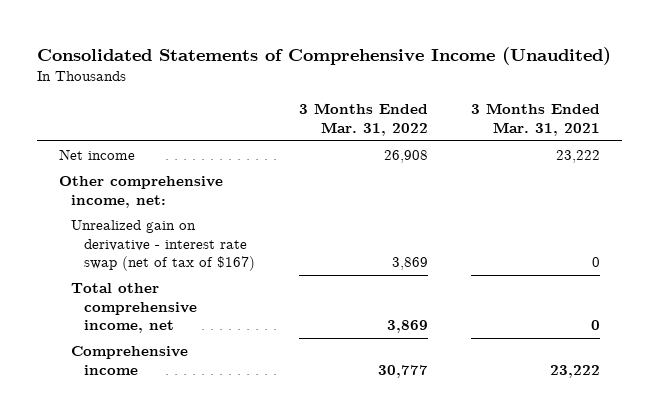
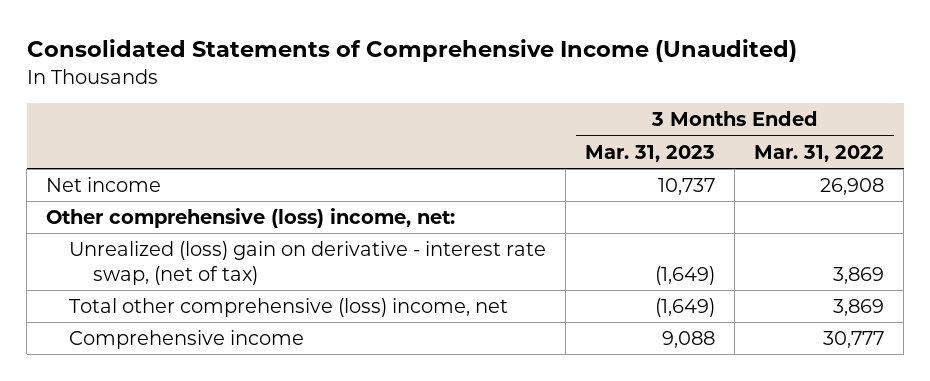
[471,103,601,137] 3 Months Ended Mar. 31, 2021 -> none
none -> [585,144,716,162] Mar. 31, 2023
[58,176,223,208] Other comprehensive income, net: -> [46,208,456,229] Other comprehensive (loss) income, net:
[71,220,255,272] Unrealized gain on derivative - interest rate swap (net of tax of $167) -> [69,241,547,285] Unrealized (loss) gain on derivative - interest rate swap, (net of tax)
[71,283,197,334] Total other comprehensive income, net -> [69,298,509,318] Total other comprehensive (loss) income, net

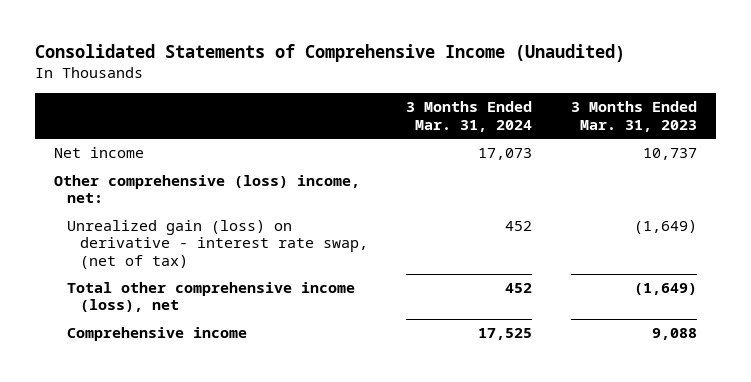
[754,144,885,162] Mar. 31, 2022 -> none
none -> [406,101,533,132] 3 Months Ended Mar. 31, 2024
[69,241,547,285] Unrealized (loss) gain on derivative - interest rate swap, (net of tax) -> [67,220,368,269] Unrealized gain (loss) on derivative - interest rate swap, (net of tax)
[69,298,509,318] Total other comprehensive (loss) income, net -> [67,282,356,313] Total other comprehensive income (loss), net

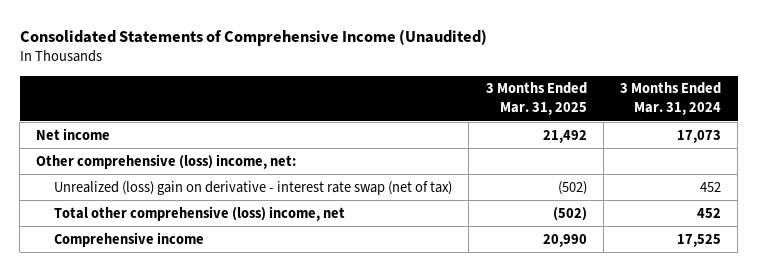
[570,101,697,132] 3 Months Ended Mar. 31, 2023 -> none
none -> [485,82,587,116] 3 Months Ended Mar. 31, 2025
[67,220,368,269] Unrealized gain (loss) on derivative - interest rate swap, (net of tax) -> [54,180,453,195] Unrealized (loss) gain on derivative - interest rate swap (net of tax)
[67,282,356,313] Total other comprehensive income (loss), net -> [54,205,346,221] Total other comprehensive (loss) income, net

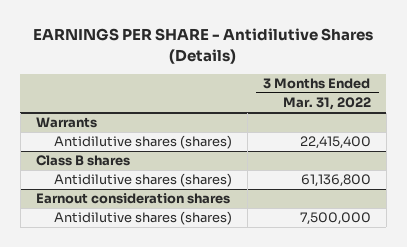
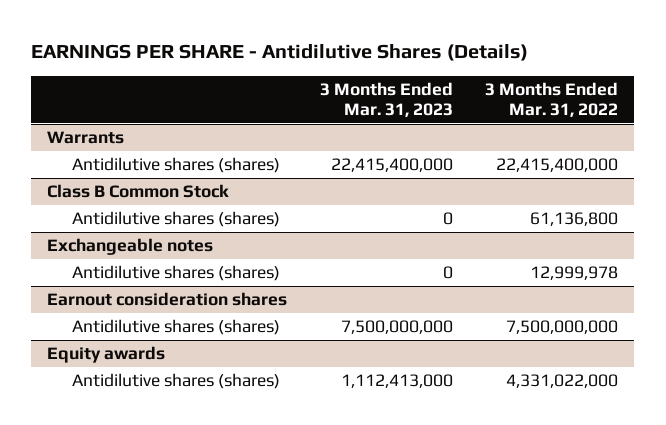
none -> [319,81,453,118] 3 Months Ended Mar. 31, 2023
[299,136,371,150] 22,415,400 -> [496,158,619,173] 22,415,400,000
[36,155,131,167] Class B shares -> [47,184,230,199] Class B Common Stock
none -> [47,238,214,256] Exchangeable notes
none -> [71,265,280,282] Antidilutive shares (shares)
[299,212,371,226] 7,500,000 -> [506,320,619,335] 7,500,000,000
none -> [47,346,166,364] Equity awards
none -> [71,373,280,390] Antidilutive shares (shares)

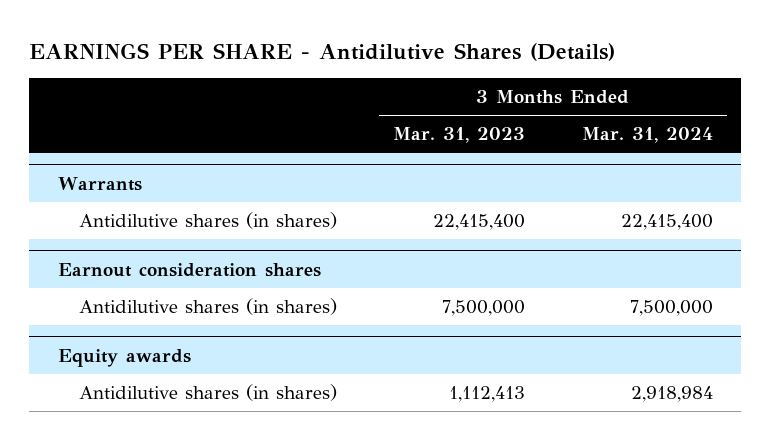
[485,81,619,118] 3 Months Ended Mar. 31, 2022 -> none
none -> [581,127,713,144] Mar. 31, 2024
[47,184,230,199] Class B Common Stock -> none
[71,211,280,228] Antidilutive shares (shares) -> none
[47,238,214,256] Exchangeable notes -> none
[71,265,280,282] Antidilutive shares (shares) -> none
[71,157,280,174] Antidilutive shares (shares) -> [78,212,337,230] Antidilutive shares (in shares)
[330,158,453,173] 22,415,400,000 -> [433,214,526,231] 22,415,400
[71,319,280,336] Antidilutive shares (shares) -> [78,298,337,316] Antidilutive shares (in shares)
[340,320,453,335] 7,500,000,000 -> [442,300,526,317] 7,500,000
[71,373,280,390] Antidilutive shares (shares) -> [78,384,337,402] Antidilutive shares (in shares)
[340,374,453,389] 1,112,413,000 -> [449,386,526,403] 1,112,413

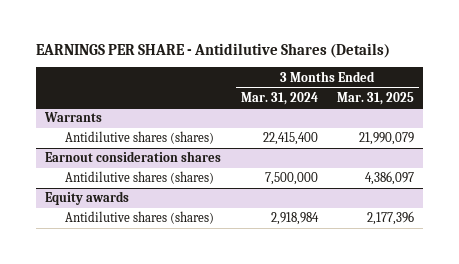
[393,127,526,144] Mar. 31, 2023 -> none
none -> [336,91,414,105] Mar. 31, 2025
[78,212,337,230] Antidilutive shares (in shares) -> [64,131,214,145] Antidilutive shares (shares)
[78,298,337,316] Antidilutive shares (in shares) -> [64,171,214,185] Antidilutive shares (shares)
[78,384,337,402] Antidilutive shares (in shares) -> [64,211,214,225] Antidilutive shares (shares)

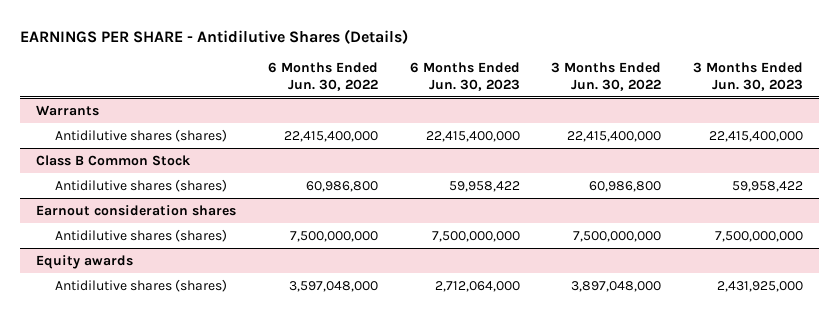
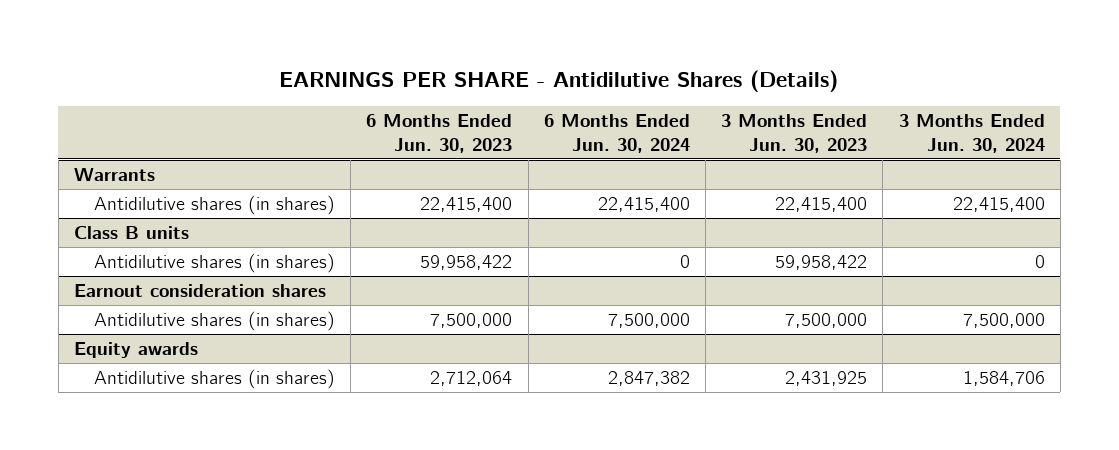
[267,62,378,91] 6 Months Ended Jun. 30, 2022 -> none
[551,62,662,91] 3 Months Ended Jun. 30, 2022 -> none
none -> [543,114,690,153] 6 Months Ended Jun. 30, 2024
none -> [898,114,1045,153] 3 Months Ended Jun. 30, 2024
[54,128,227,142] Antidilutive shares (shares) -> [93,195,335,216] Antidilutive shares (in shares)
[425,130,520,142] 22,415,400,000 -> [420,197,513,213] 22,415,400
[708,130,803,142] 22,415,400,000 -> [775,197,868,213] 22,415,400
[36,154,192,166] Class B Common Stock -> [74,226,190,240] Class B units
[54,178,227,192] Antidilutive shares (shares) -> [93,253,335,274] Antidilutive shares (in shares)
[54,228,227,242] Antidilutive shares (shares) -> [93,311,335,332] Antidilutive shares (in shares)
[431,230,520,242] 7,500,000,000 -> [430,313,513,329] 7,500,000
[714,230,803,242] 7,500,000,000 -> [785,313,868,329] 7,500,000
[54,278,227,292] Antidilutive shares (shares) -> [93,369,335,390] Antidilutive shares (in shares)
[434,280,520,292] 2,712,064,000 -> [430,371,513,387] 2,712,064
[716,280,803,292] 2,431,925,000 -> [785,371,868,387] 2,431,925

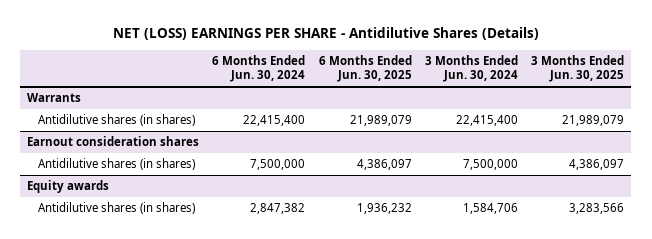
[279,70,839,93] EARNINGS PER SHARE - Antidilutive Shares (Details) -> [112,27,539,41] NET (LOSS) EARNINGS PER SHARE - Antidilutive Shares (Details)
[366,114,513,153] 6 Months Ended Jun. 30, 2023 -> none
[721,114,868,153] 3 Months Ended Jun. 30, 2023 -> none
none -> [318,55,412,83] 6 Months Ended Jun. 30, 2025
none -> [531,55,625,83] 3 Months Ended Jun. 30, 2025
[74,226,190,240] Class B units -> none
[93,253,335,274] Antidilutive shares (in shares) -> none

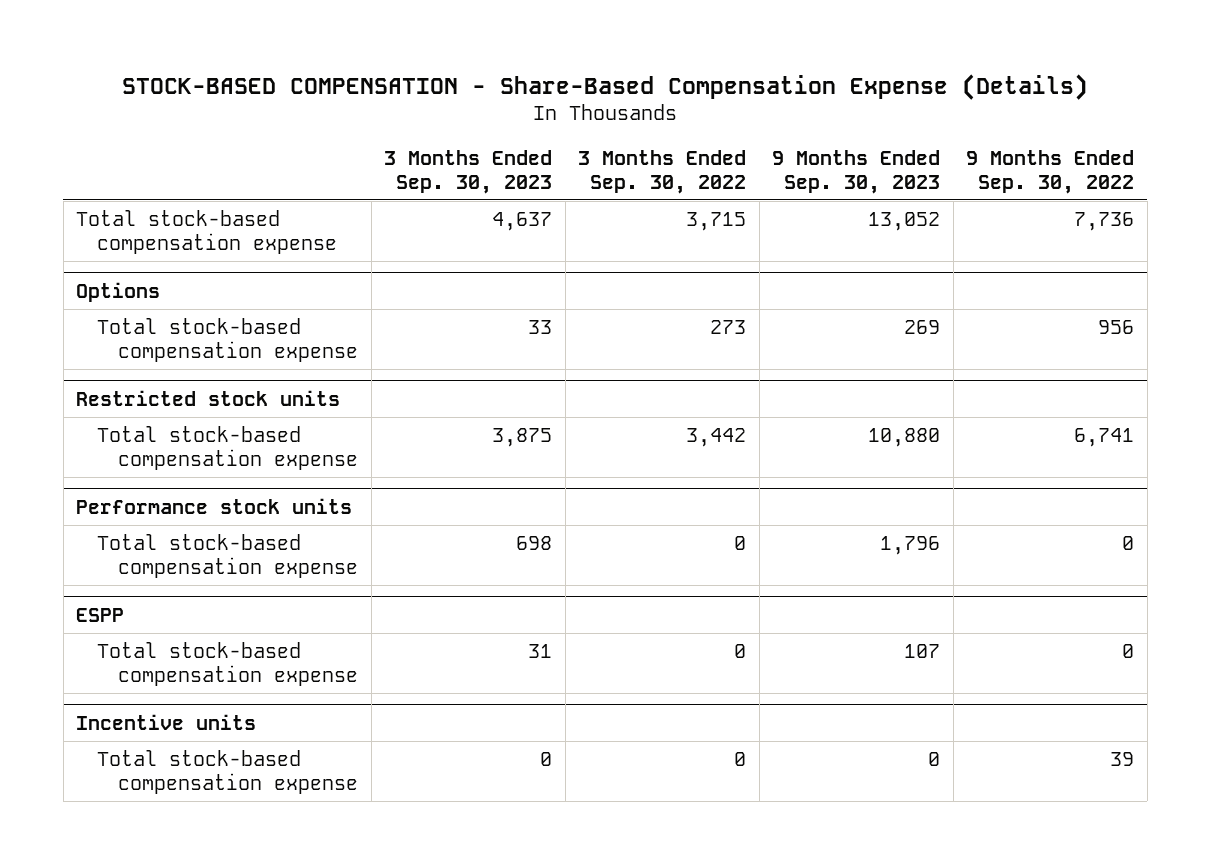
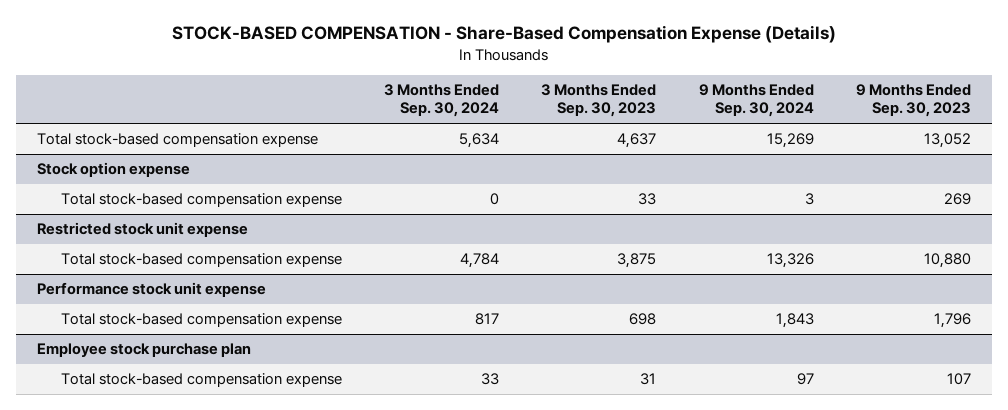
[578,149,747,194] 3 Months Ended Sep. 30, 2022 -> none
[966,149,1135,194] 9 Months Ended Sep. 30, 2022 -> none
none -> [384,84,500,118] 3 Months Ended Sep. 30, 2024
none -> [698,84,814,118] 9 Months Ended Sep. 30, 2024
[75,281,160,302] Options -> [36,162,190,178] Stock option expense
[75,389,340,406] Restricted stock units -> [36,222,248,238] Restricted stock unit expense
[75,497,352,514] Performance stock units -> [36,282,266,298] Performance stock unit expense
[75,607,124,622] ESPP -> [36,343,251,358] Employee stock purchase plan
[75,713,256,730] Incentive units -> none
[97,749,359,794] Total stock-based compensation expense -> none

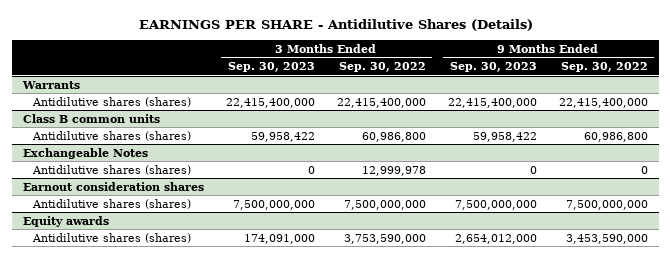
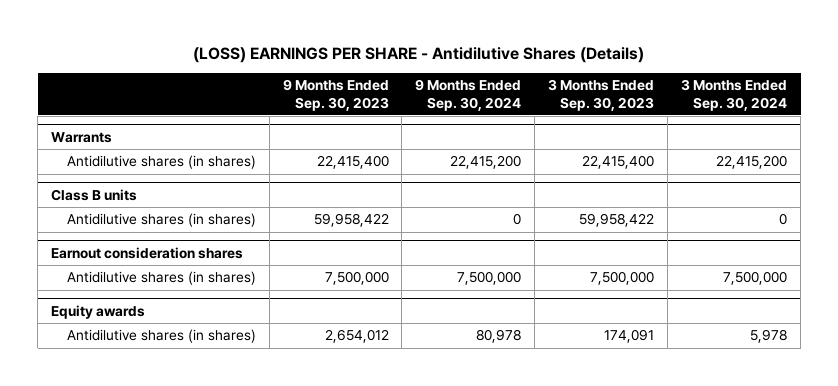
[138,19,533,32] EARNINGS PER SHARE - Antidilutive Shares (Details) -> [193,47,645,64] (LOSS) EARNINGS PER SHARE - Antidilutive Shares (Details)
[339,62,427,73] Sep. 30, 2022 -> none
[561,62,649,73] Sep. 30, 2022 -> none
none -> [415,79,522,111] 9 Months Ended Sep. 30, 2024
none -> [681,79,788,111] 3 Months Ended Sep. 30, 2024
[23,147,149,159] Exchangeable Notes -> none
[31,164,191,175] Antidilutive shares (shares) -> none
[31,96,191,107] Antidilutive shares (shares) -> [66,155,256,170] Antidilutive shares (in shares)
[226,97,316,108] 22,415,400,000 -> [582,155,655,170] 22,415,400
[448,97,538,108] 22,415,400,000 -> [316,155,389,170] 22,415,400
[23,113,161,123] Class B common units -> [51,188,138,201] Class B units
[31,130,191,141] Antidilutive shares (shares) -> [66,213,256,228] Antidilutive shares (in shares)
[31,198,191,209] Antidilutive shares (shares) -> [66,271,256,286] Antidilutive shares (in shares)
[233,199,316,210] 7,500,000,000 -> [590,271,655,286] 7,500,000
[455,199,538,210] 7,500,000,000 -> [324,271,389,286] 7,500,000
[31,232,191,243] Antidilutive shares (shares) -> [66,329,256,344] Antidilutive shares (in shares)
[244,233,316,244] 174,091,000 -> [604,329,655,344] 174,091
[455,233,538,244] 2,654,012,000 -> [324,329,389,344] 2,654,012

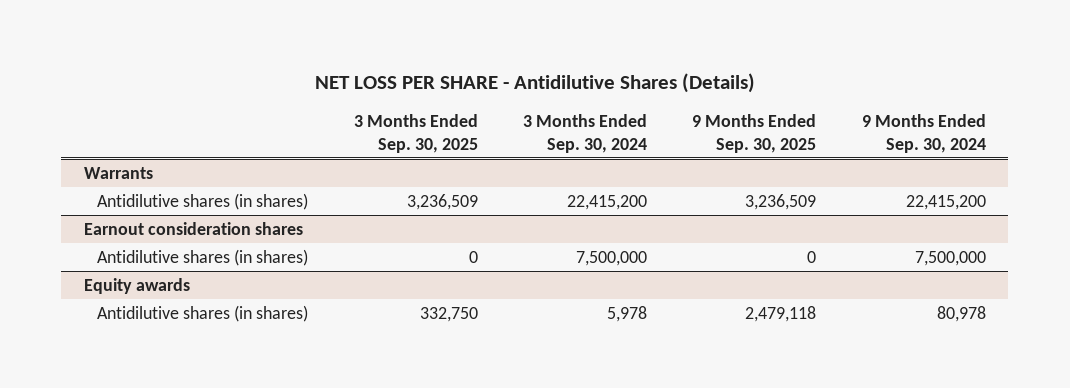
[193,47,645,64] (LOSS) EARNINGS PER SHARE - Antidilutive Shares (Details) -> [314,73,755,94] NET LOSS PER SHARE - Antidilutive Shares (Details)
[282,79,389,111] 9 Months Ended Sep. 30, 2023 -> none
[548,79,655,111] 3 Months Ended Sep. 30, 2023 -> none
none -> [353,113,478,153] 3 Months Ended Sep. 30, 2025
none -> [692,113,817,153] 9 Months Ended Sep. 30, 2025
[51,188,138,201] Class B units -> none
[66,213,256,228] Antidilutive shares (in shares) -> none

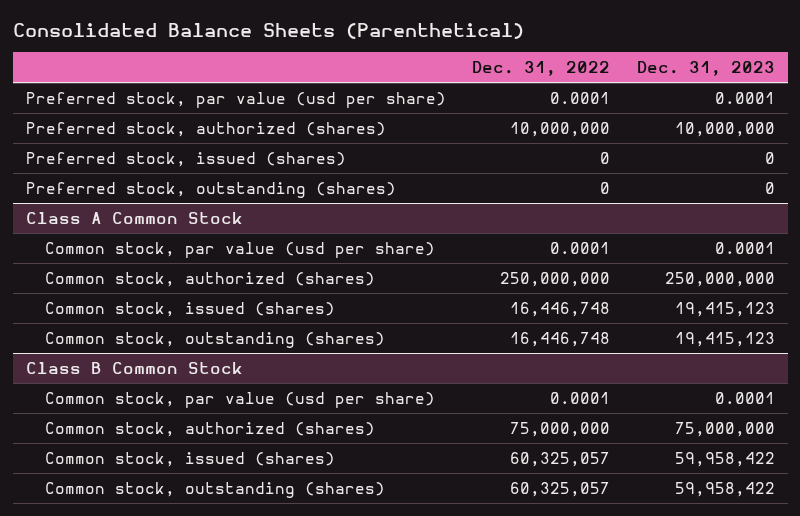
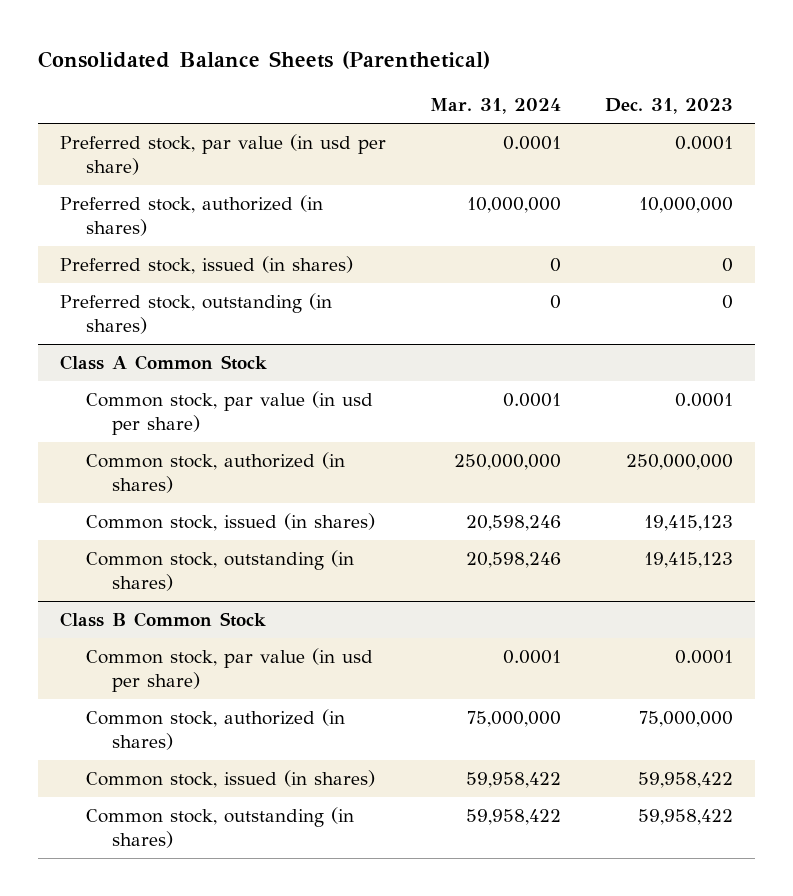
[472,61,611,77] Dec. 31, 2022 -> none
none -> [429,98,561,115] Mar. 31, 2024
[25,91,446,108] Preferred stock, par value (usd per share) -> [59,134,386,175] Preferred stock, par value (in usd per share)
[25,121,386,137] Preferred stock, authorized (shares) -> [59,195,323,236] Preferred stock, authorized (in shares)
[25,151,346,167] Preferred stock, issued (shares) -> [59,256,353,275] Preferred stock, issued (in shares)
[25,181,396,198] Preferred stock, outstanding (shares) -> [59,293,332,334] Preferred stock, outstanding (in shares)
[45,241,436,258] Common stock, par value (usd per share) -> [85,391,373,435] Common stock, par value (in usd per share)
[45,271,376,287] Common stock, authorized (shares) -> [85,452,345,493] Common stock, authorized (in shares)
[45,301,336,317] Common stock, issued (shares) -> [85,513,375,532] Common stock, issued (in shares)
[45,331,386,348] Common stock, outstanding (shares) -> [85,550,354,591] Common stock, outstanding (in shares)
[45,391,436,408] Common stock, par value (usd per share) -> [85,648,373,692] Common stock, par value (in usd per share)
[45,421,376,437] Common stock, authorized (shares) -> [85,709,345,750] Common stock, authorized (in shares)
[45,451,336,467] Common stock, issued (shares) -> [85,770,375,789] Common stock, issued (in shares)
[45,481,386,498] Common stock, outstanding (shares) -> [85,807,354,848] Common stock, outstanding (in shares)

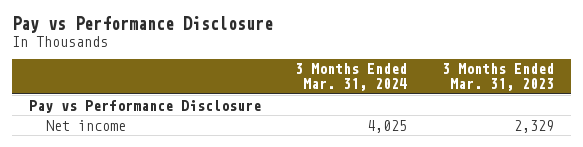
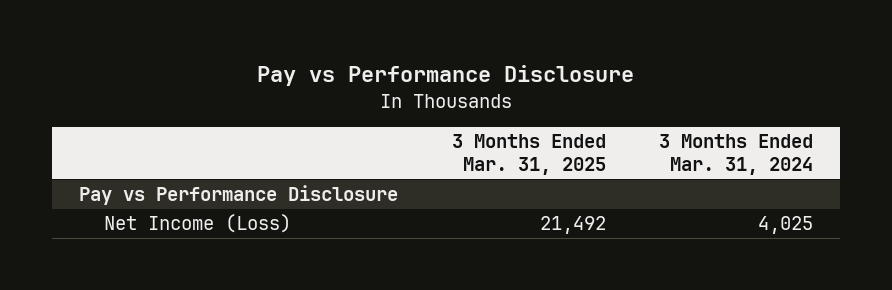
[442,63,555,92] 3 Months Ended Mar. 31, 2023 -> none
none -> [451,133,606,176] 3 Months Ended Mar. 31, 2025
[45,119,126,131] Net income -> [104,214,292,234] Net Income (Loss)

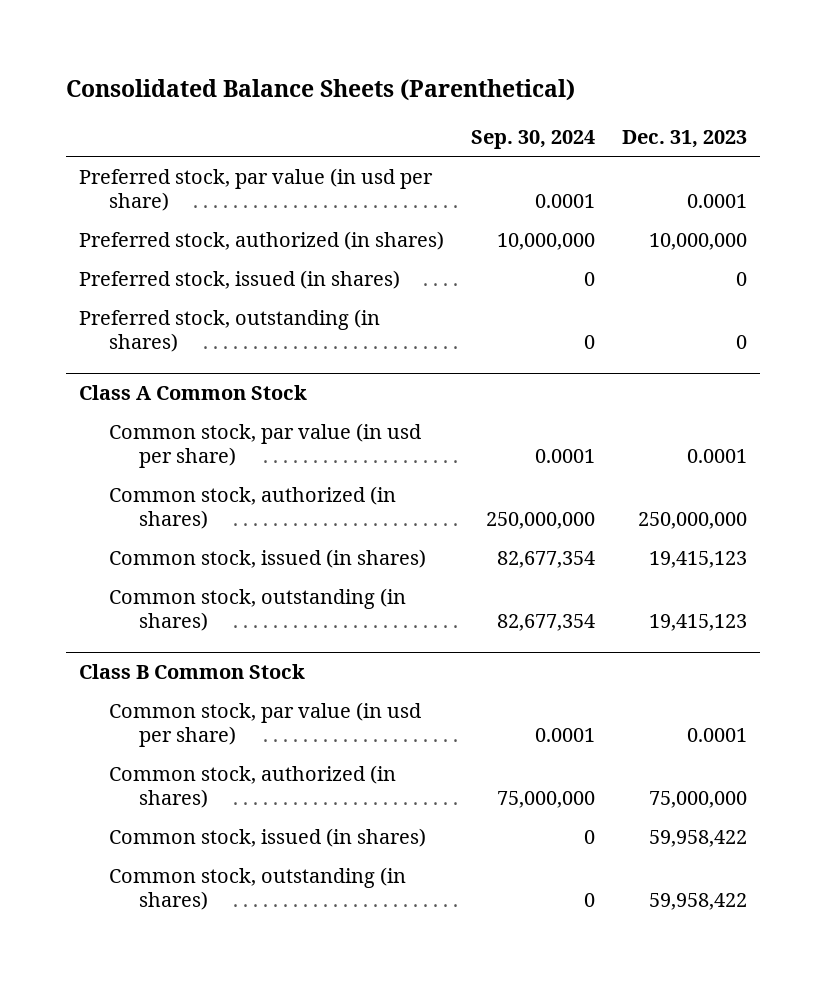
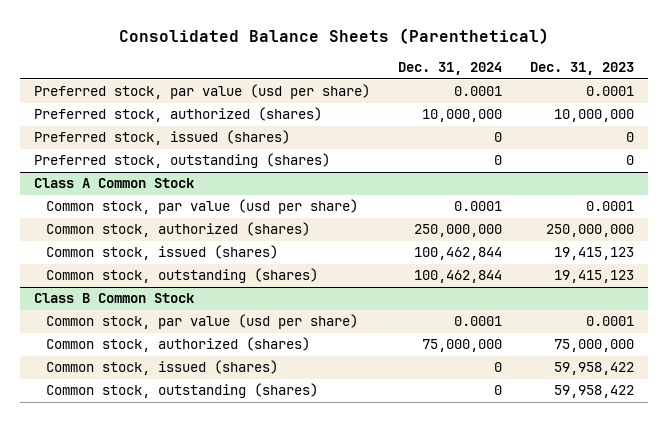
[471,130,596,150] Sep. 30, 2024 -> none
none -> [398,62,503,76] Dec. 31, 2024
[79,167,434,211] Preferred stock, par value (in usd per share) -> [34,84,371,100] Preferred stock, par value (usd per share)
[79,230,445,250] Preferred stock, authorized (in shares) -> [34,107,323,123] Preferred stock, authorized (shares)
[79,269,401,289] Preferred stock, issued (in shares) -> [34,130,291,146] Preferred stock, issued (shares)
[79,308,381,352] Preferred stock, outstanding (in shares) -> [34,153,331,169] Preferred stock, outstanding (shares)
[109,422,422,468] Common stock, par value (in usd per share) -> [45,199,358,215] Common stock, par value (usd per share)
[109,485,397,529] Common stock, authorized (in shares) -> [45,222,310,238] Common stock, authorized (shares)
[109,548,427,568] Common stock, issued (in shares) -> [45,245,278,261] Common stock, issued (shares)
[109,587,407,631] Common stock, outstanding (in shares) -> [45,268,318,284] Common stock, outstanding (shares)
[109,701,422,747] Common stock, par value (in usd per share) -> [45,314,358,330] Common stock, par value (usd per share)
[109,764,397,808] Common stock, authorized (in shares) -> [45,337,310,353] Common stock, authorized (shares)
[109,827,427,847] Common stock, issued (in shares) -> [45,360,278,376] Common stock, issued (shares)
[109,866,407,910] Common stock, outstanding (in shares) -> [45,383,318,399] Common stock, outstanding (shares)

